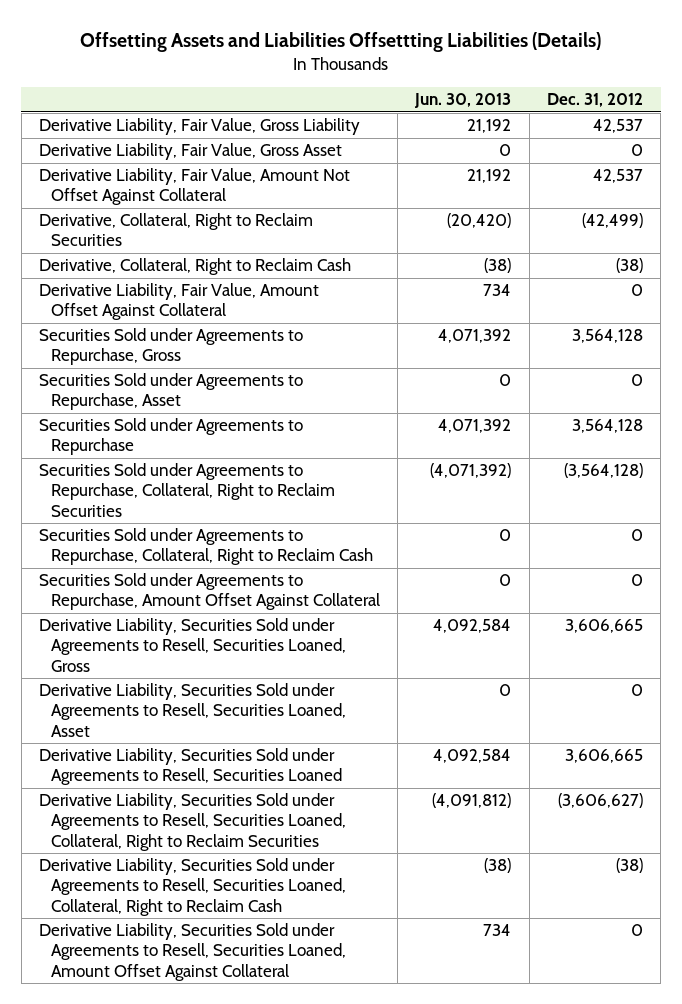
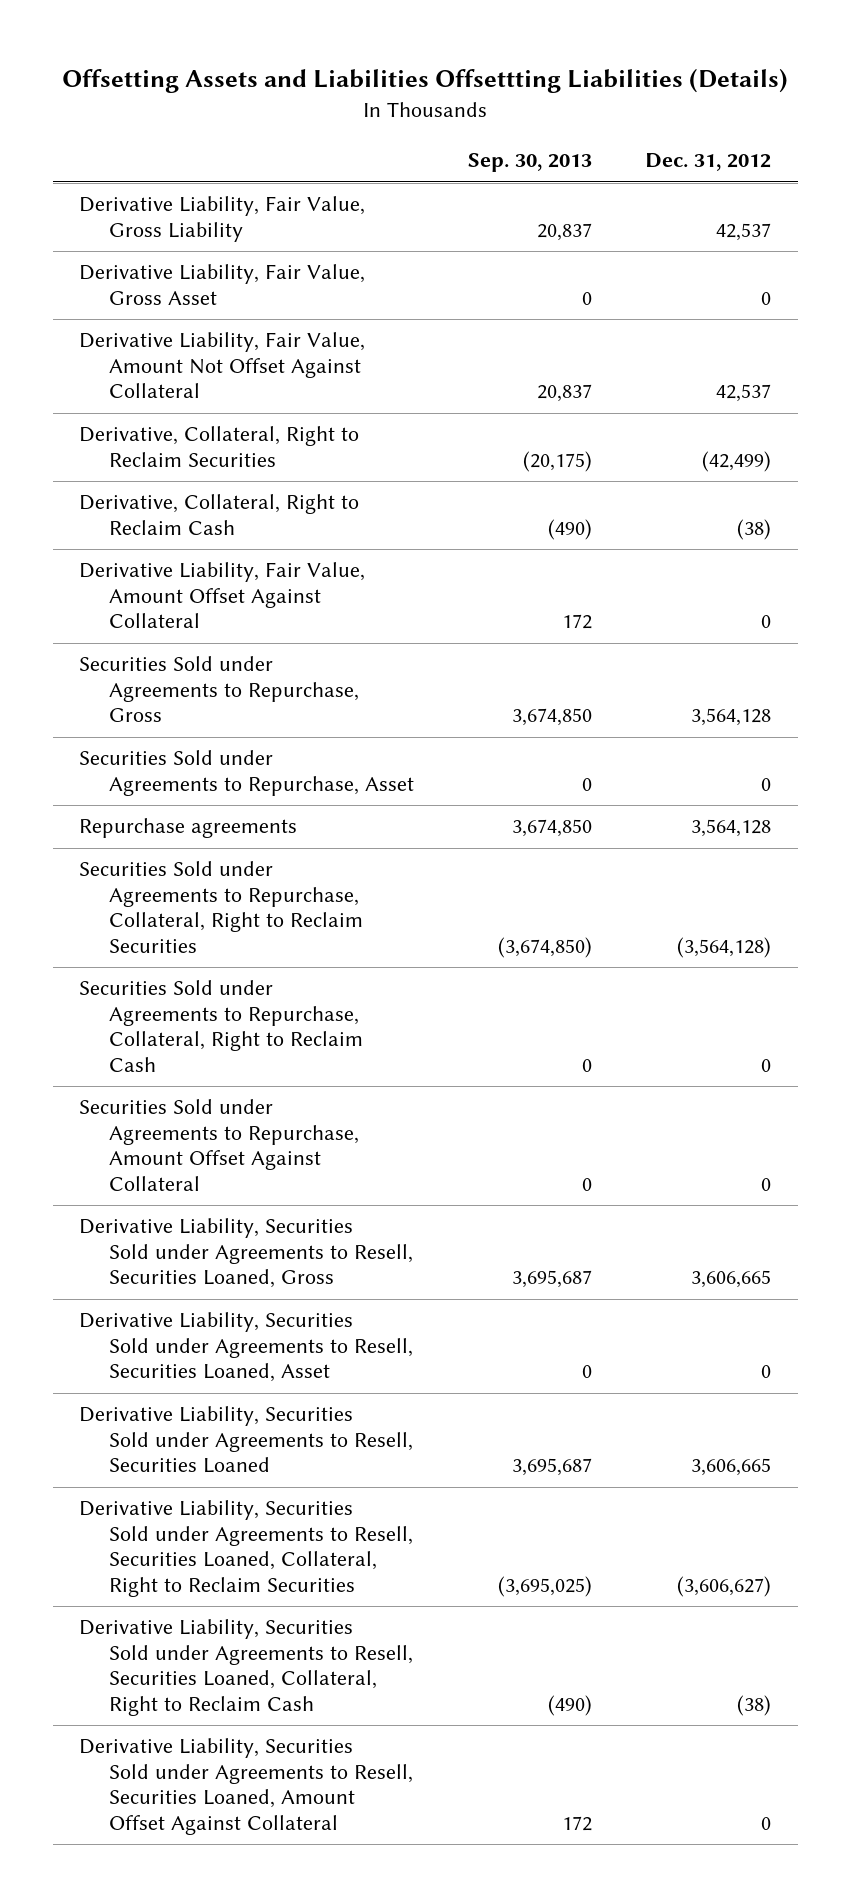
[414,93,512,109] Jun. 30, 2013 -> none
none -> [467,153,592,173] Sep. 30, 2013
[38,418,303,456] Securities Sold under Agreements to Repurchase -> [79,818,298,839] Repurchase agreements

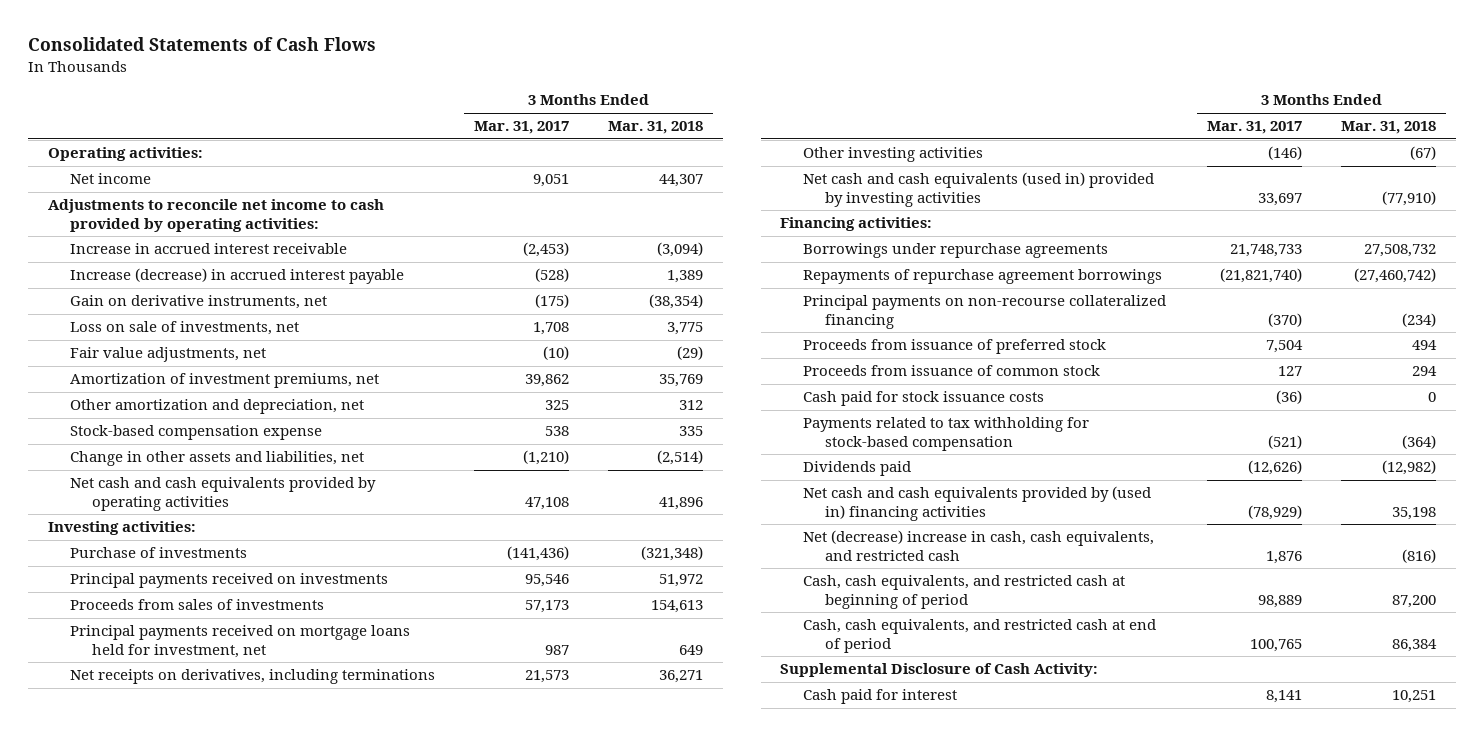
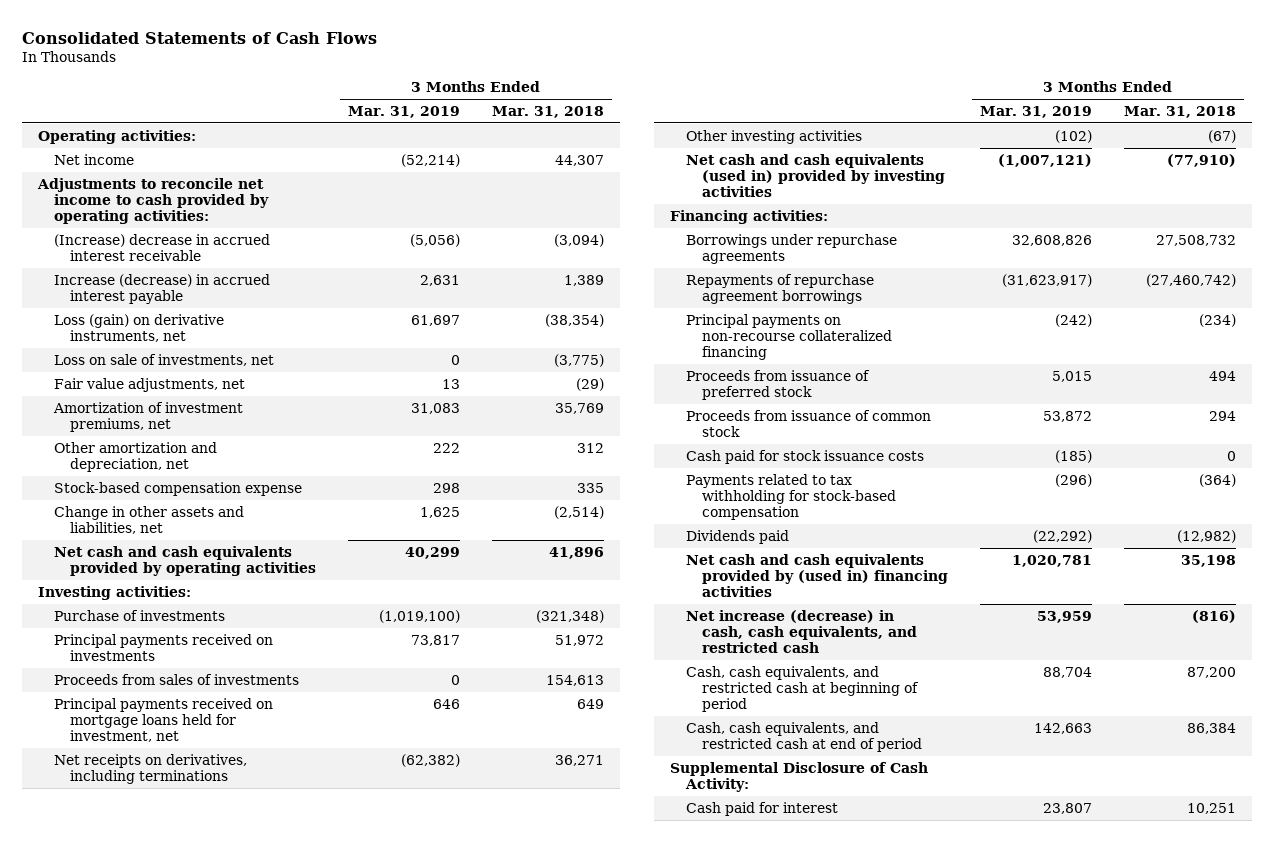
[474,121,570,135] Mar. 31, 2017 -> none
none -> [348,105,461,118] Mar. 31, 2019
[69,243,347,255] Increase in accrued interest receivable -> [54,233,271,262] (Increase) decrease in accrued interest receivable
[69,295,327,310] Gain on derivative instruments, net -> [54,313,225,343] Loss (gain) on derivative instruments, net
[667,322,704,336] 3,775 -> [554,353,605,367] (3,775)
[802,530,1154,561] Net (decrease) increase in cash, cash equivalents, and restricted cash -> [686,609,917,654] Net increase (decrease) in cash, cash equivalents, and restricted cash

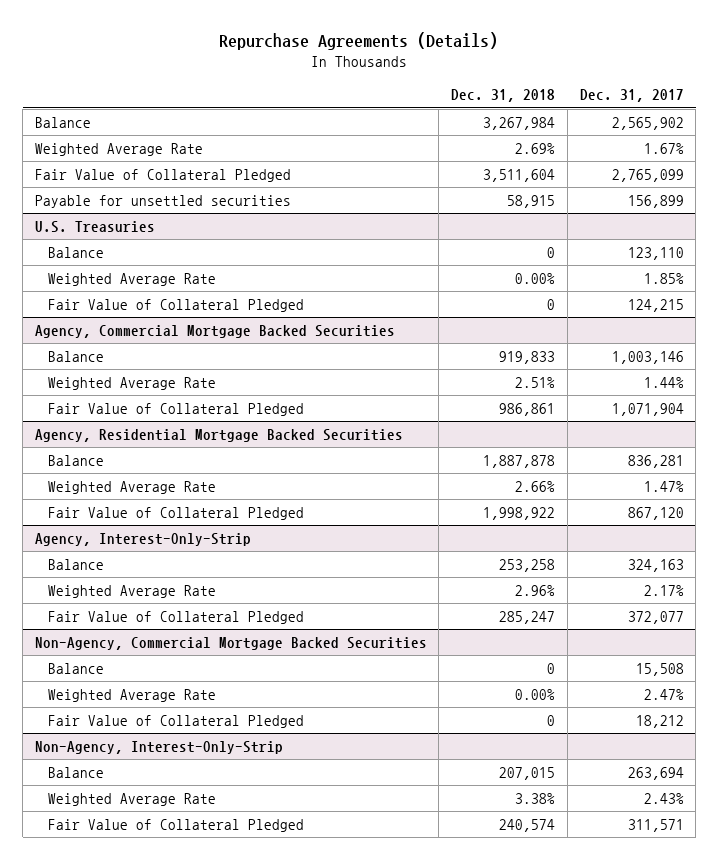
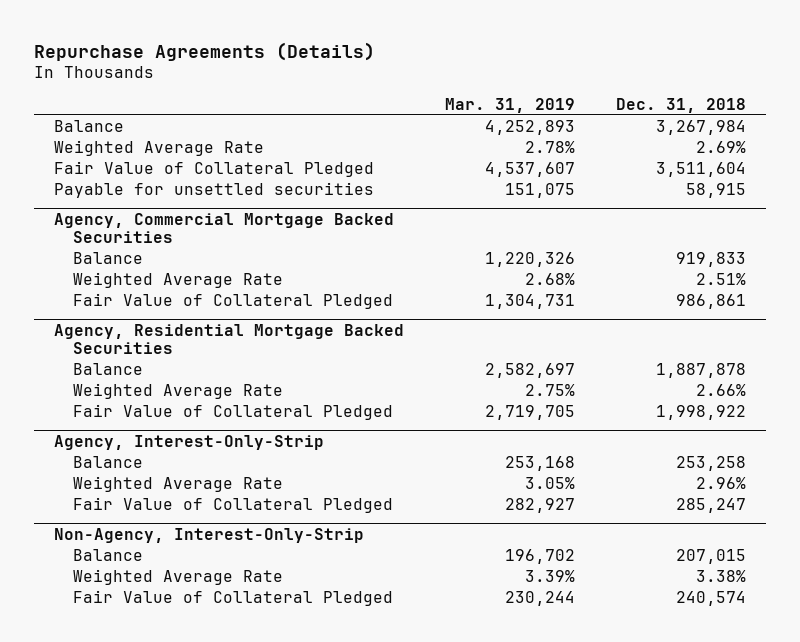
[579,89,684,103] Dec. 31, 2017 -> none
none -> [445,97,576,113] Mar. 31, 2019
[34,221,155,234] U.S. Treasuries -> none
[48,247,105,259] Balance -> none
[48,273,217,287] Weighted Average Rate -> none
[48,299,305,313] Fair Value of Collateral Pledged -> none
[34,637,427,651] Non-Agency, Commercial Mortgage Backed Securities -> none
[48,663,105,675] Balance -> none
[48,689,217,703] Weighted Average Rate -> none
[48,715,305,729] Fair Value of Collateral Pledged -> none

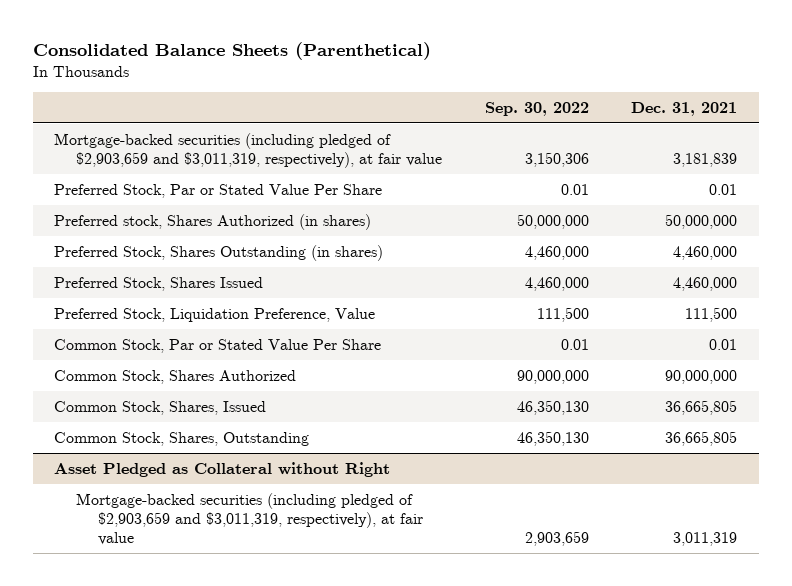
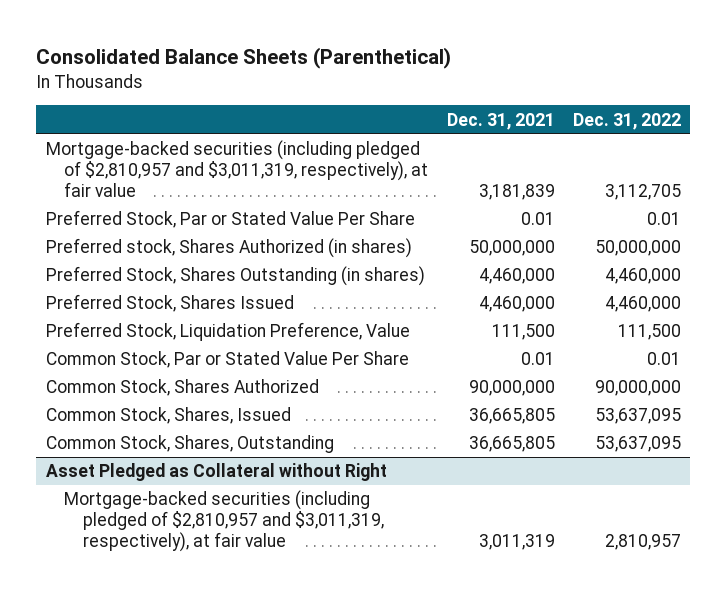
[484,101,589,116] Sep. 30, 2022 -> none
none -> [573,112,682,130] Dec. 31, 2022
[54,132,442,168] Mortgage-backed securities (including pledged of $2,903,659 and $3,011,319, respectively), at fair value -> [45,140,429,197] Mortgage-backed securities (including pledged of $2,810,957 and $3,011,319, respectively), at fair value
[75,492,423,546] Mortgage-backed securities (including pledged of $2,903,659 and $3,011,319, respectively), at fair value -> [64,490,384,552] Mortgage-backed securities (including pledged of $2,810,957 and $3,011,319, respectively), at fair value

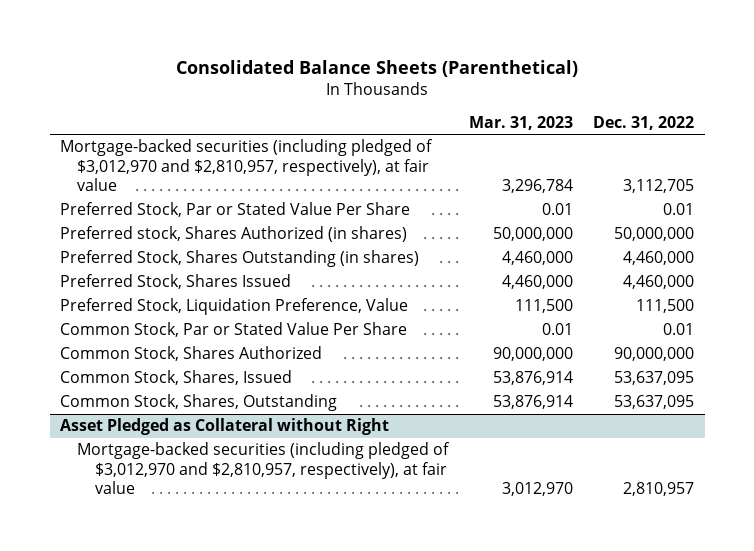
[446,112,555,130] Dec. 31, 2021 -> none
none -> [468,115,573,130] Mar. 31, 2023
[45,140,429,197] Mortgage-backed securities (including pledged of $2,810,957 and $3,011,319, respectively), at fair value -> [59,139,433,192] Mortgage-backed securities (including pledged of $3,012,970 and $2,810,957, respectively), at fair value
[64,490,384,552] Mortgage-backed securities (including pledged of $2,810,957 and $3,011,319, respectively), at fair value -> [77,442,451,495] Mortgage-backed securities (including pledged of $3,012,970 and $2,810,957, respectively), at fair value

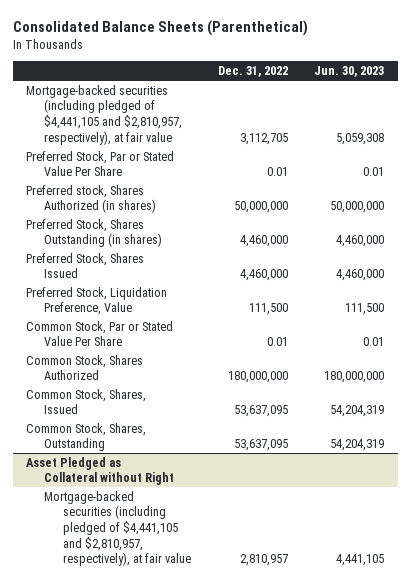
[468,115,573,130] Mar. 31, 2023 -> none
none -> [314,66,385,78] Jun. 30, 2023
[59,139,433,192] Mortgage-backed securities (including pledged of $3,012,970 and $2,810,957, respectively), at fair value -> [25,84,183,145] Mortgage-backed securities (including pledged of $4,441,105 and $2,810,957, respectively), at fair value
[614,347,695,362] 90,000,000 -> [227,371,288,384] 180,000,000
[77,442,451,495] Mortgage-backed securities (including pledged of $3,012,970 and $2,810,957, respectively), at fair value -> [44,490,191,567] Mortgage-backed securities (including pledged of $4,441,105 and $2,810,957, respectively), at fair value

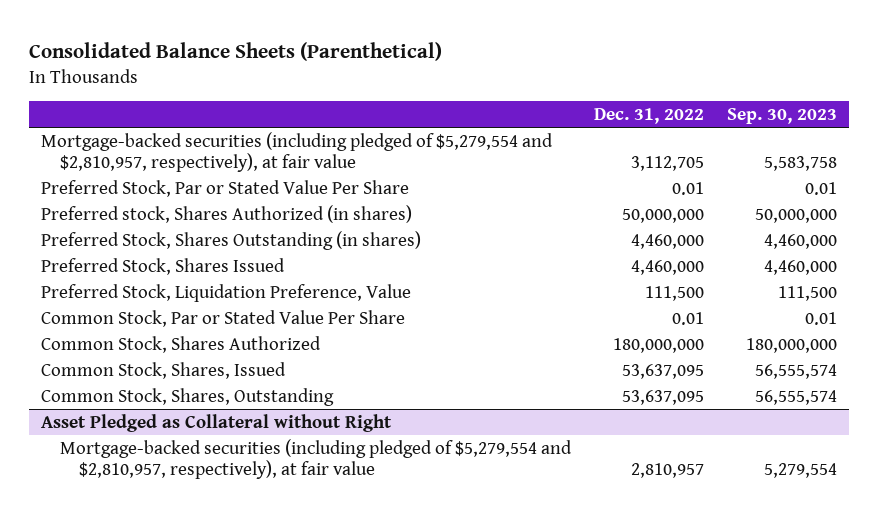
[314,66,385,78] Jun. 30, 2023 -> none
none -> [727,107,838,124] Sep. 30, 2023
[25,84,183,145] Mortgage-backed securities (including pledged of $4,441,105 and $2,810,957, respectively), at fair value -> [40,131,553,173] Mortgage-backed securities (including pledged of $5,279,554 and $2,810,957, respectively), at fair value
[44,490,191,567] Mortgage-backed securities (including pledged of $4,441,105 and $2,810,957, respectively), at fair value -> [60,438,573,480] Mortgage-backed securities (including pledged of $5,279,554 and $2,810,957, respectively), at fair value

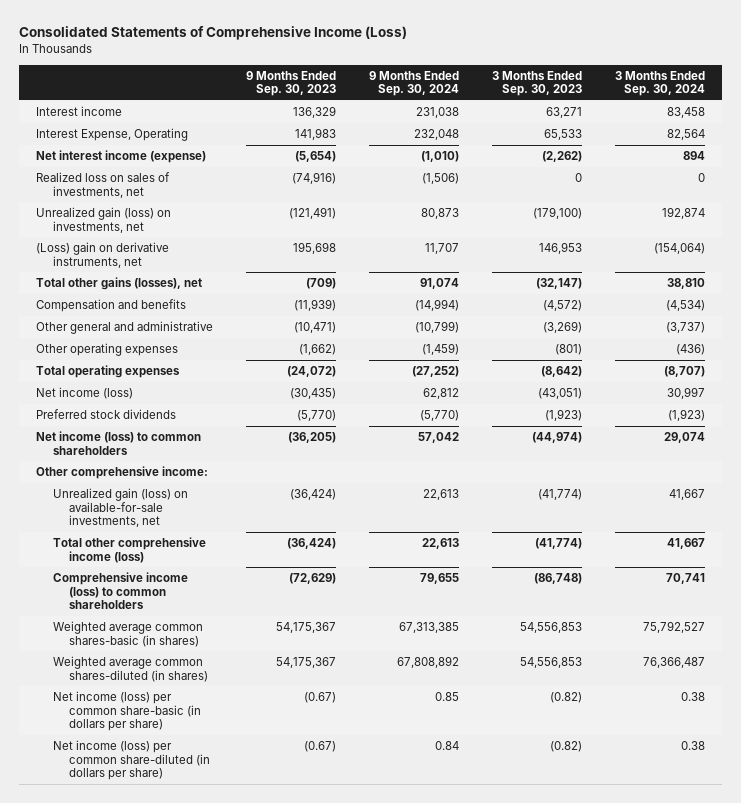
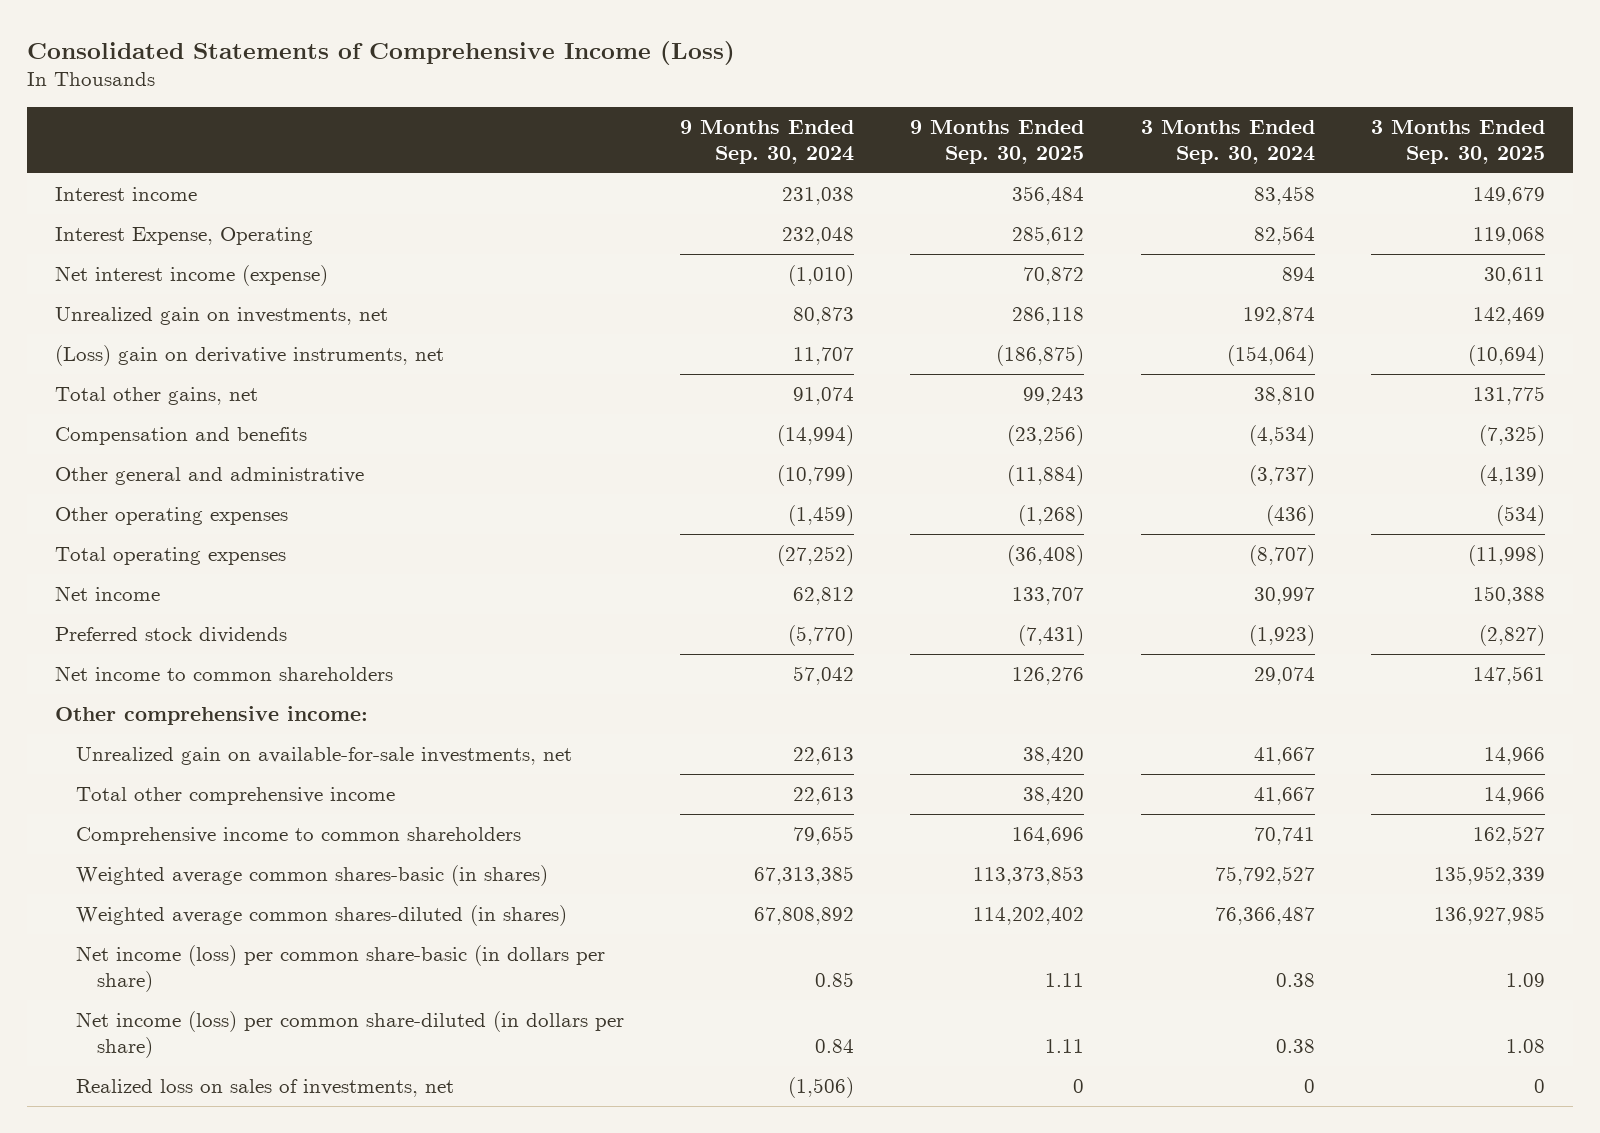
[245,70,336,97] 9 Months Ended Sep. 30, 2023 -> none
[492,70,583,97] 3 Months Ended Sep. 30, 2023 -> none
none -> [910,119,1085,164] 9 Months Ended Sep. 30, 2025
none -> [1370,119,1545,164] 3 Months Ended Sep. 30, 2025
[35,207,171,233] Unrealized gain (loss) on investments, net -> [55,307,389,326] Unrealized gain on investments, net
[35,277,202,291] Total other gains (losses), net -> [55,387,259,406] Total other gains, net
[35,387,133,400] Net income (loss) -> [55,586,161,602] Net income
[35,431,201,455] Net income (loss) to common shareholders -> [55,666,394,682] Net income to common shareholders
[52,488,188,528] Unrealized gain (loss) on available-for-sale investments, net -> [76,747,573,766] Unrealized gain on available-for-sale investments, net
[52,537,206,563] Total other comprehensive income (loss) -> [76,787,396,806] Total other comprehensive income
[52,572,188,610] Comprehensive income (loss) to common shareholders -> [76,827,522,846] Comprehensive income to common shareholders
[35,172,170,198] Realized loss on sales of investments, net -> [76,1079,455,1098] Realized loss on sales of investments, net

